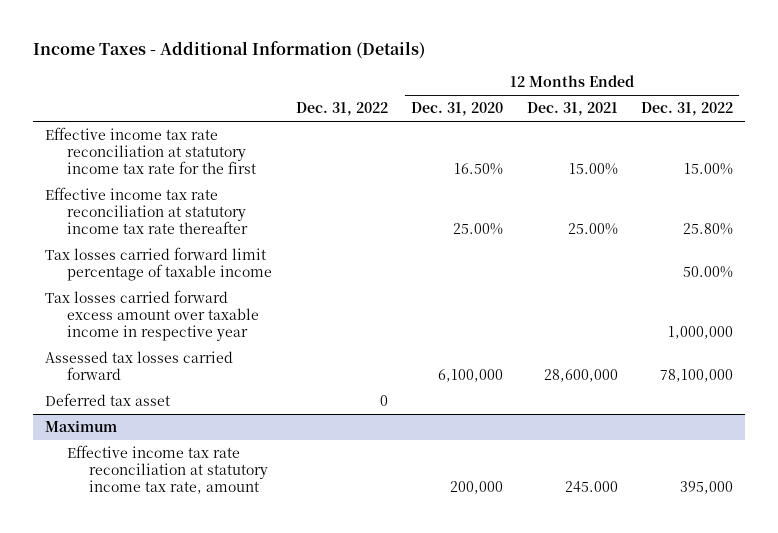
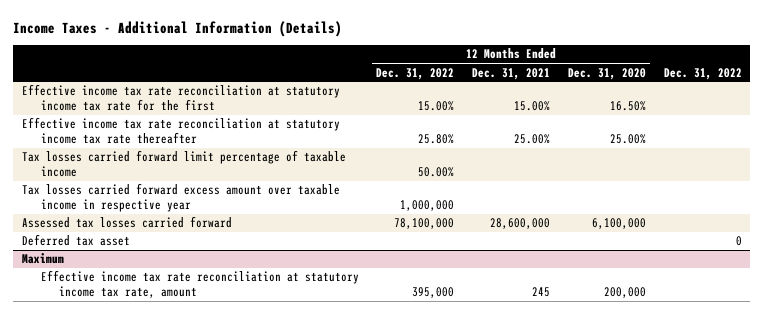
[564,481,618,493] 245.000 -> [532,287,551,298] 245

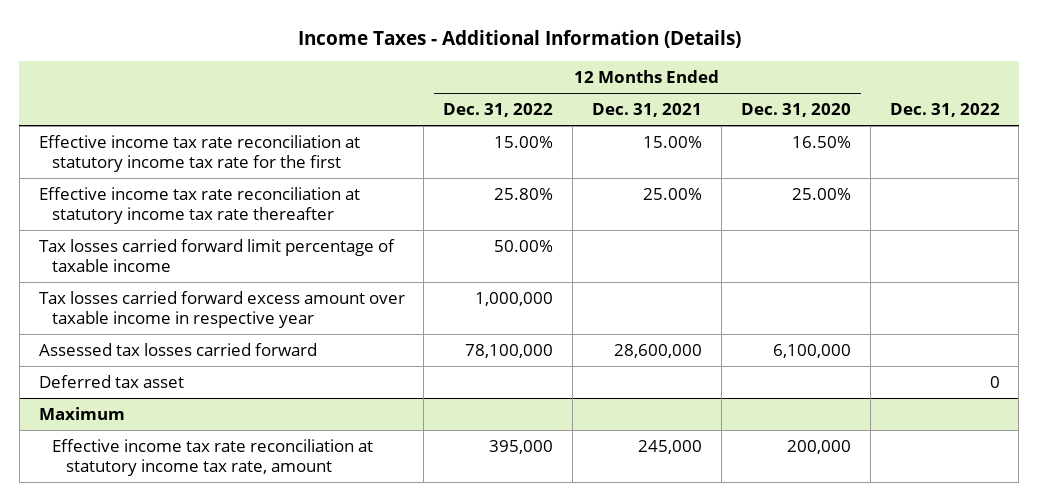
[532,287,551,298] 245 -> [638,439,703,454] 245,000

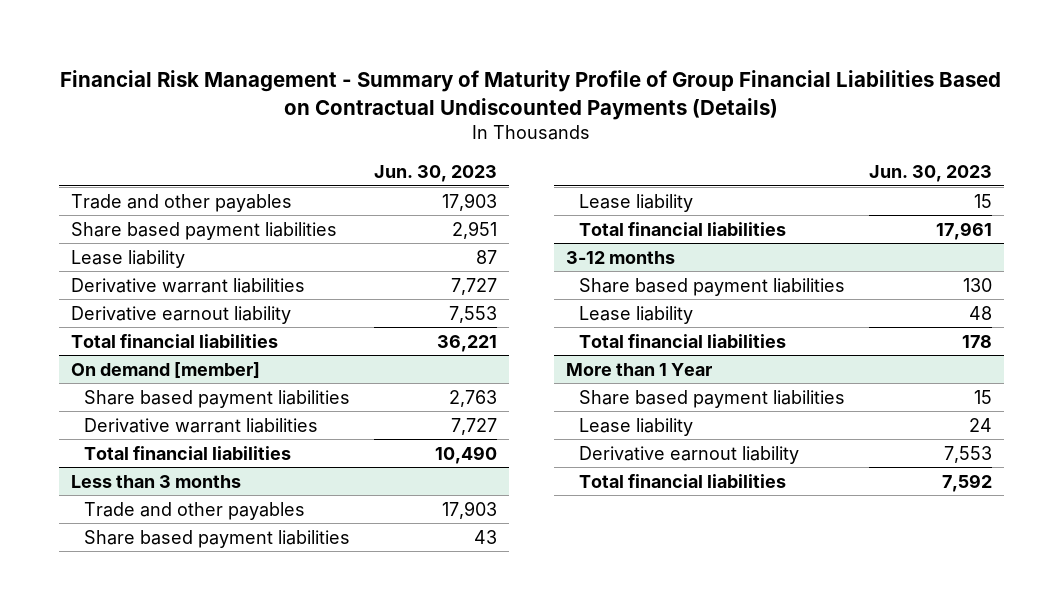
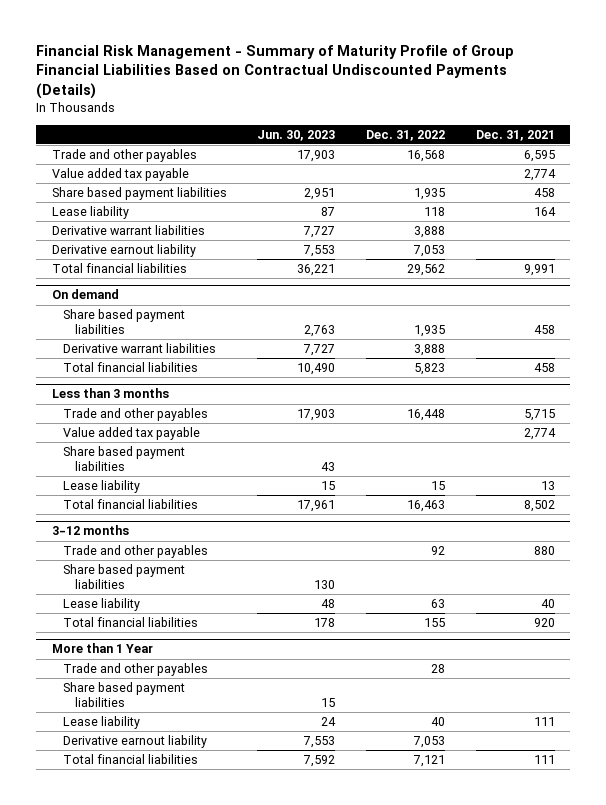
none -> [365,129,445,141] Dec. 31, 2022
none -> [475,129,555,141] Dec. 31, 2021
none -> [51,168,189,182] Value added tax payable
[70,361,260,379] On demand [member] -> [51,289,119,300] On demand
none -> [63,427,201,441] Value added tax payable
none -> [63,545,209,559] Trade and other payables
none -> [63,663,209,677] Trade and other payables

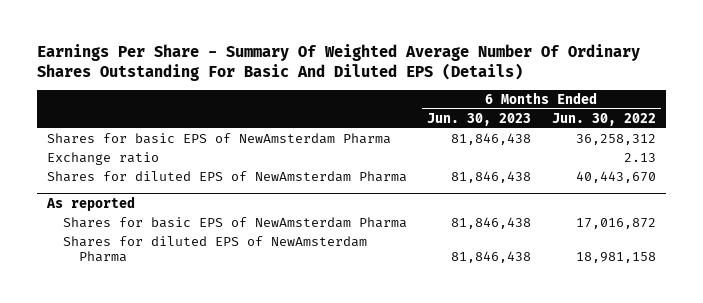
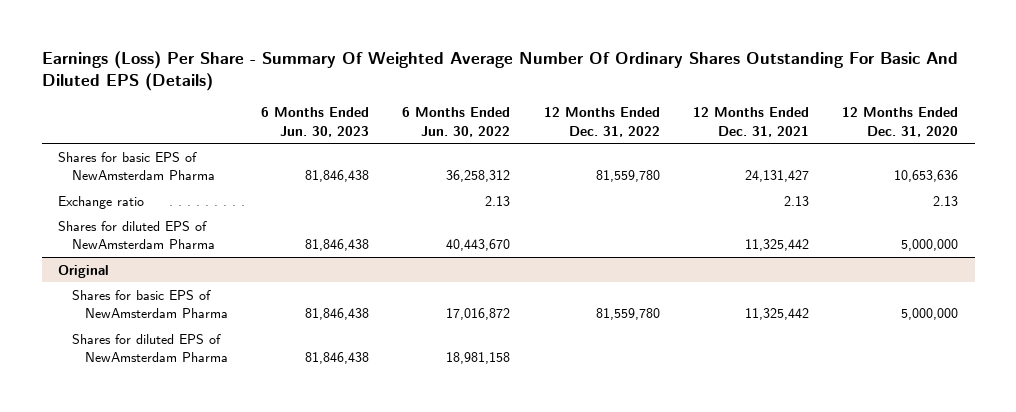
[36,43,640,81] Earnings Per Share - Summary Of Weighted Average Number Of Ordinary Shares Outstanding For Basic And Diluted EPS (Details) -> [41,50,958,91] Earnings (Loss) Per Share - Summary Of Weighted Average Number Of Ordinary Shares Outstanding For Basic And Diluted EPS (Details)
none -> [543,107,660,137] 12 Months Ended Dec. 31, 2022
none -> [692,107,809,137] 12 Months Ended Dec. 31, 2021
none -> [842,107,959,137] 12 Months Ended Dec. 31, 2020
[46,195,136,211] As reported -> [58,264,110,278] Original

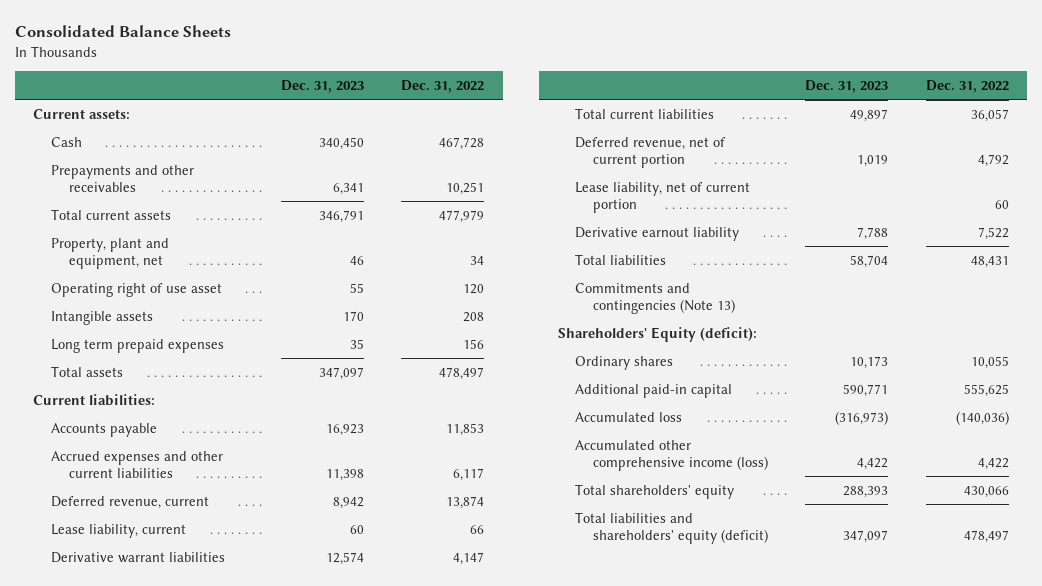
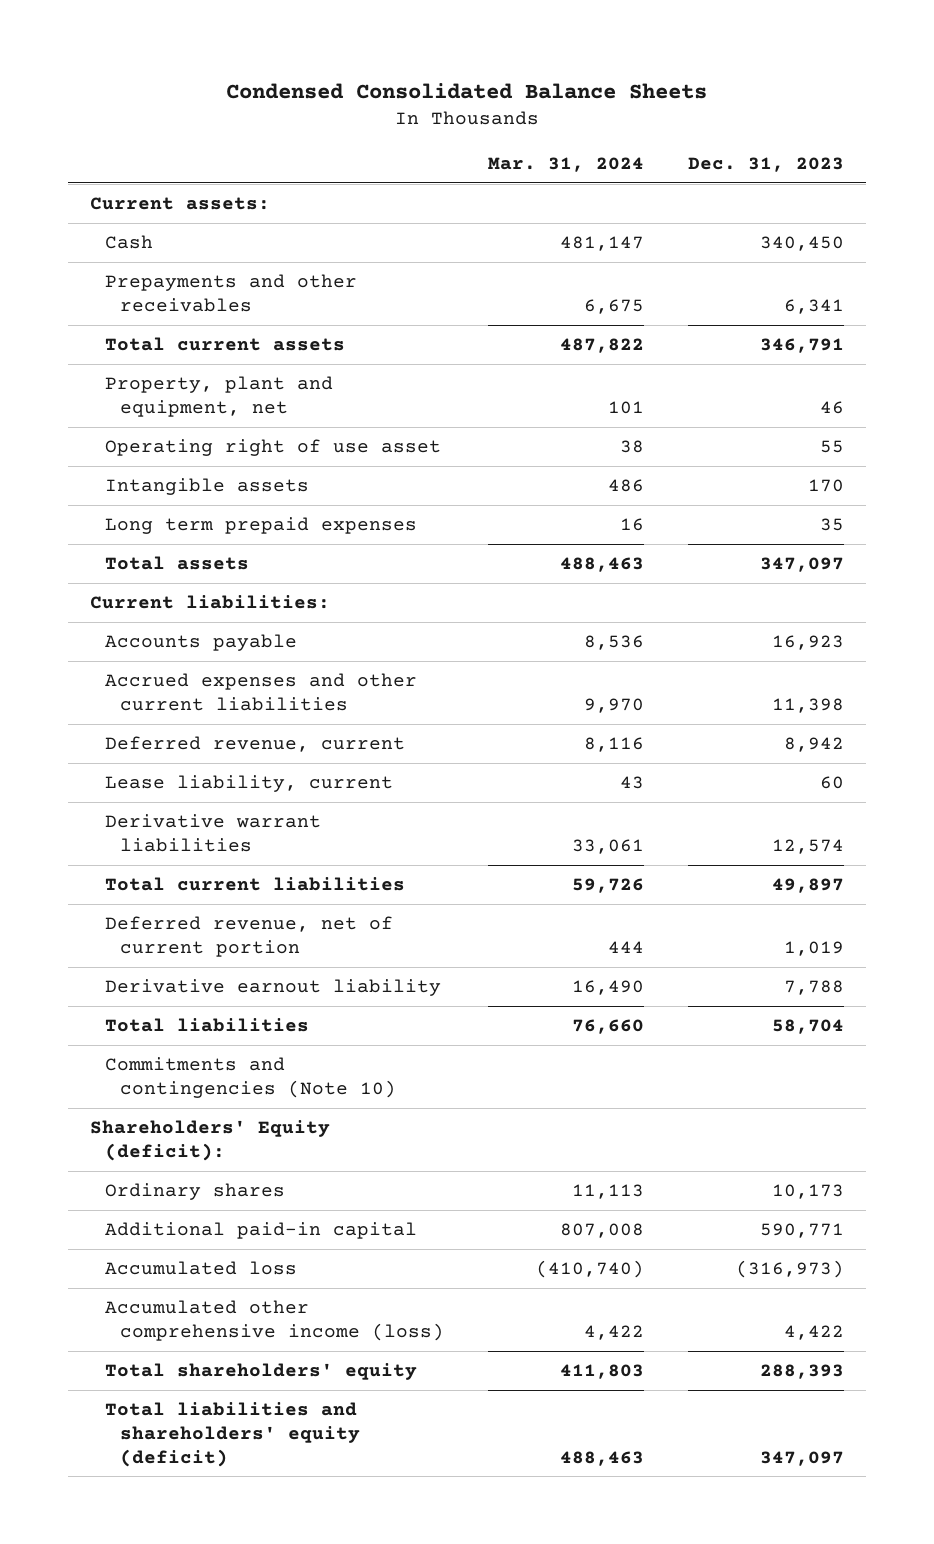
[14,25,231,38] Consolidated Balance Sheets -> [225,82,707,99] Condensed Consolidated Balance Sheets
[401,79,485,93] Dec. 31, 2022 -> none
none -> [488,156,645,172] Mar. 31, 2024
[575,181,751,214] Lease liability, net of current portion -> none
[575,282,735,315] Commitments and contingencies (Note 13) -> [104,1057,396,1098] Commitments and contingencies (Note 10)

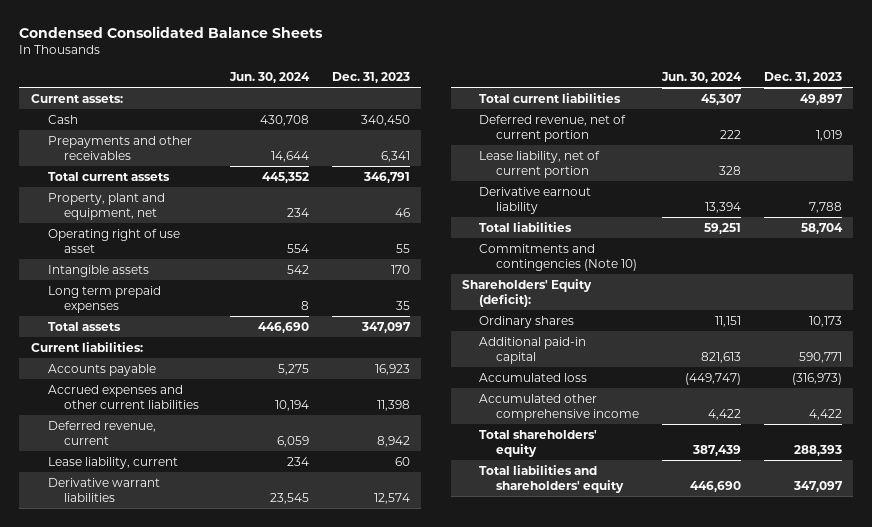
[488,156,645,172] Mar. 31, 2024 -> none
none -> [229,71,311,83] Jun. 30, 2024
none -> [479,150,601,178] Lease liability, net of current portion
[104,1300,444,1341] Accumulated other comprehensive income (loss) -> [479,393,640,421] Accumulated other comprehensive income
[104,1402,360,1467] Total liabilities and shareholders' equity (deficit) -> [479,464,625,493] Total liabilities and shareholders' equity

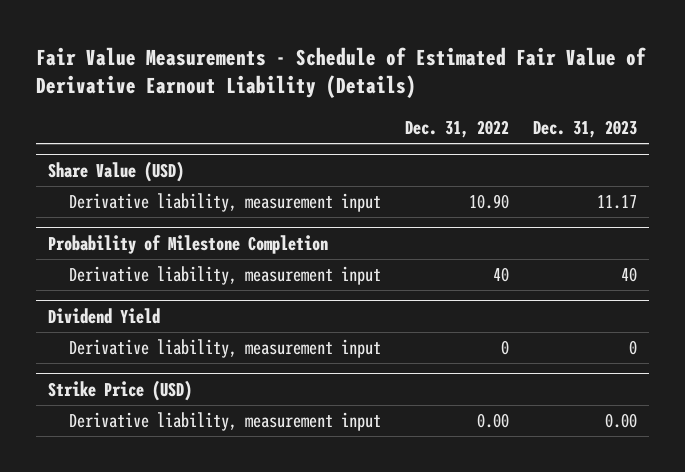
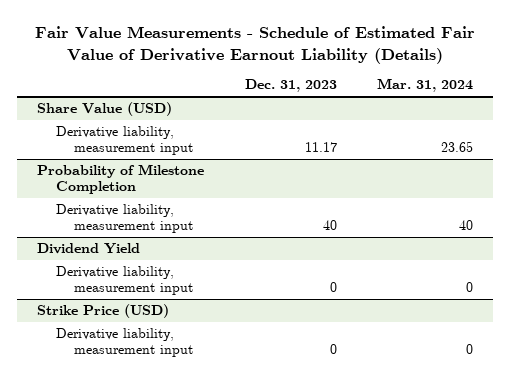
[404,120,509,139] Dec. 31, 2022 -> none
none -> [376,78,473,93] Mar. 31, 2024
[604,413,637,429] 0.00 -> [329,344,337,355] 0

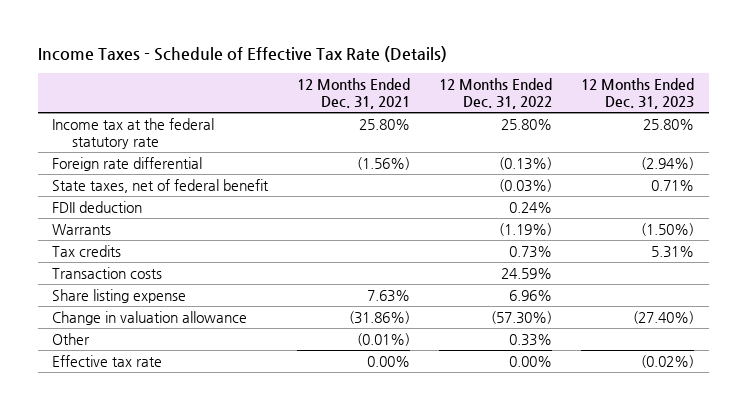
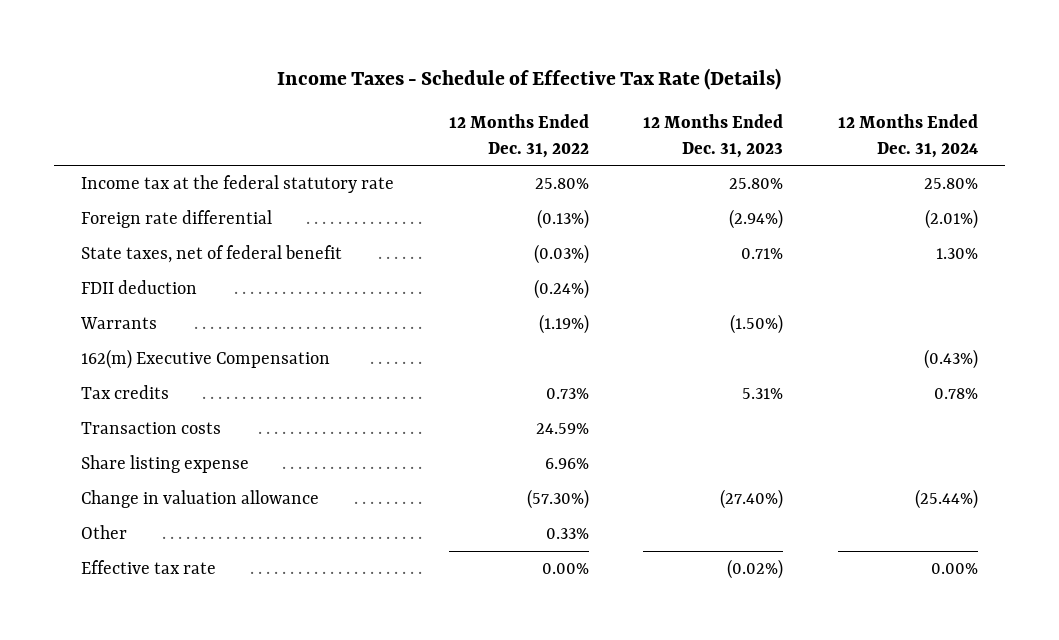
[297,78,411,109] 12 Months Ended Dec. 31, 2021 -> none
none -> [837,114,978,158] 12 Months Ended Dec. 31, 2024
[509,202,553,214] 0.24% -> [533,279,589,300] (0.24%)
none -> [81,349,331,370] 162(m) Executive Compensation

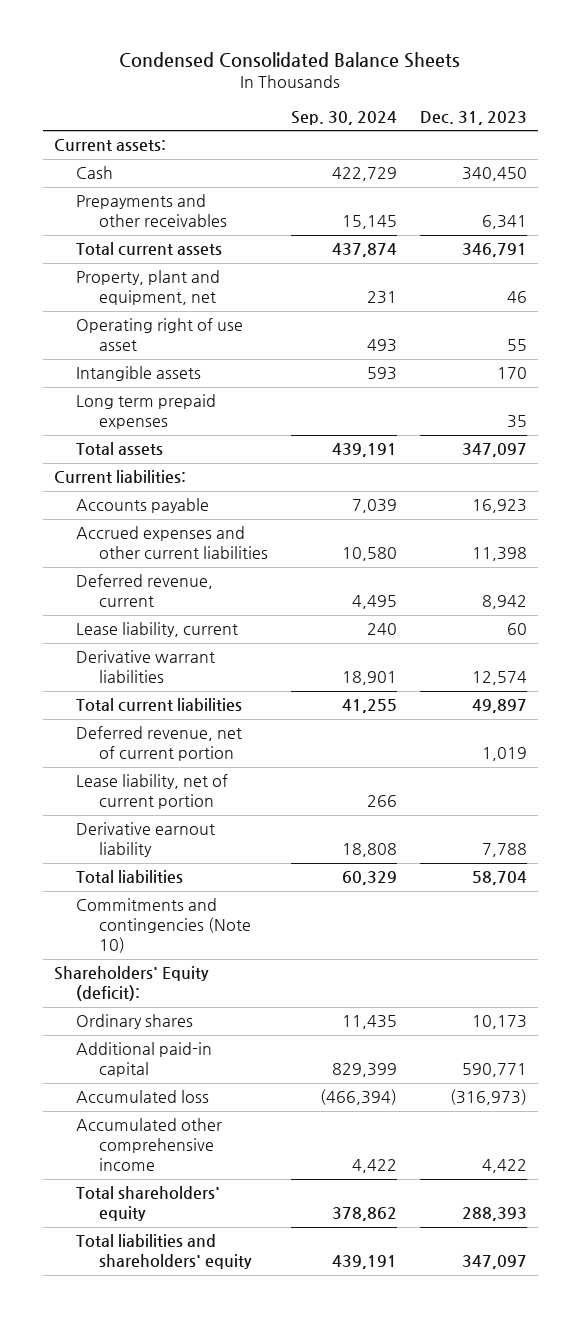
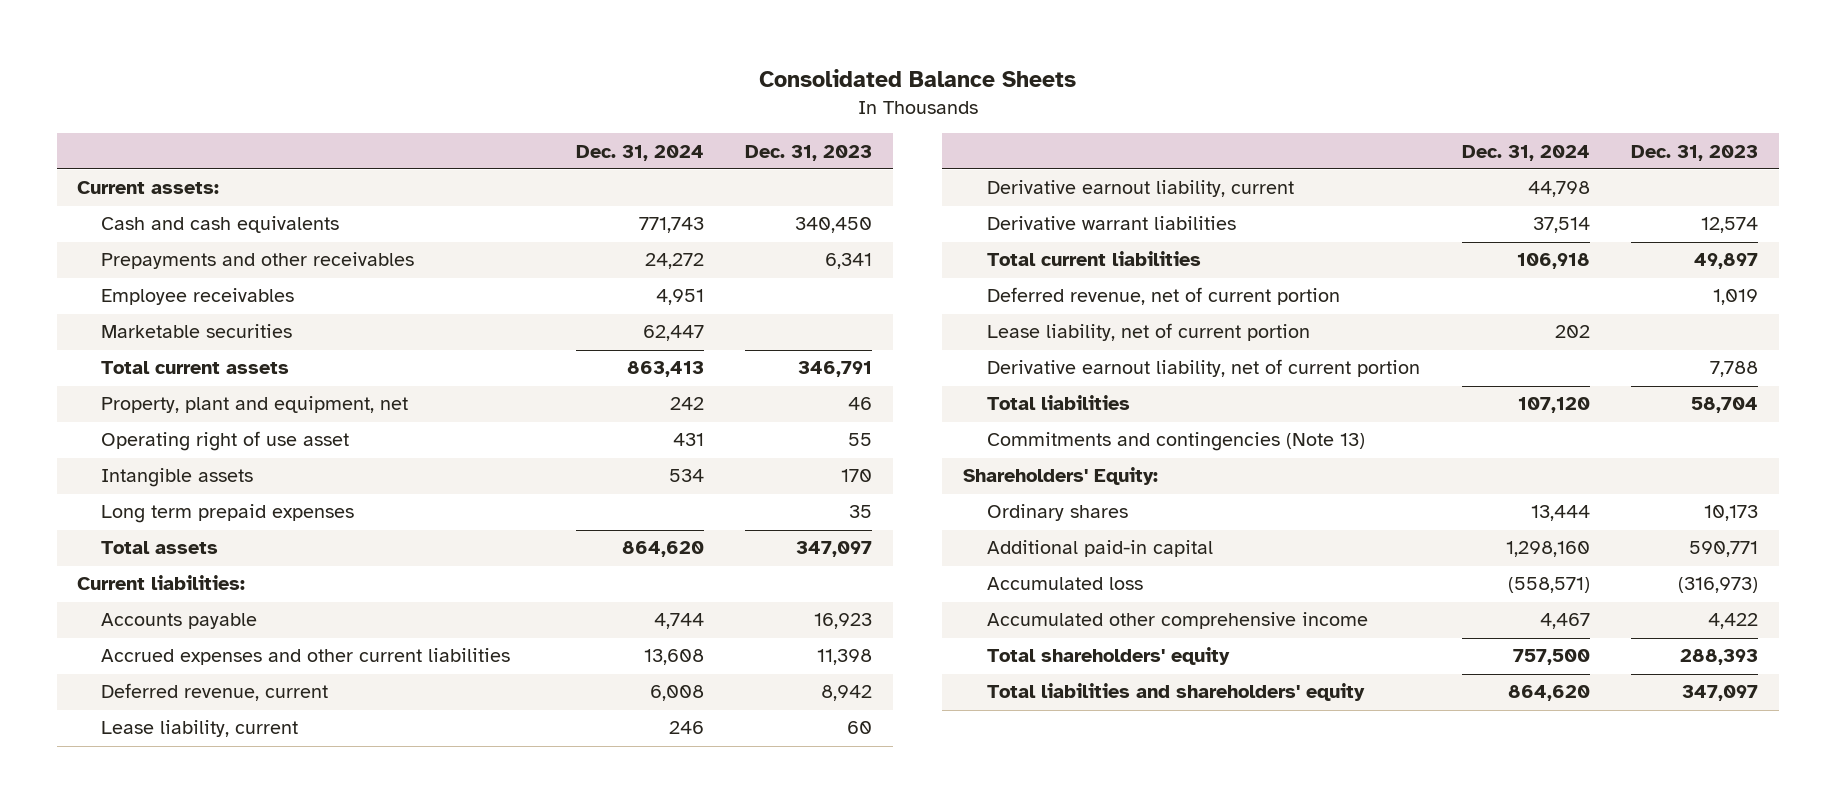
[119,52,461,69] Condensed Consolidated Balance Sheets -> [758,69,1076,88] Consolidated Balance Sheets
[290,110,397,125] Sep. 30, 2024 -> none
none -> [575,144,704,161] Dec. 31, 2024
[76,166,114,180] Cash -> [101,216,340,234] Cash and cash equivalents
none -> [101,288,295,306] Employee receivables
none -> [101,324,293,339] Marketable securities
none -> [986,180,1294,198] Derivative earnout liability, current
[76,822,216,858] Derivative earnout liability -> [986,359,1420,378] Derivative earnout liability, net of current portion
[76,898,251,953] Commitments and contingencies (Note 10) -> [986,432,1365,452] Commitments and contingencies (Note 13)
[54,966,210,1002] Shareholders' Equity (deficit): -> [962,467,1158,486] Shareholders' Equity:

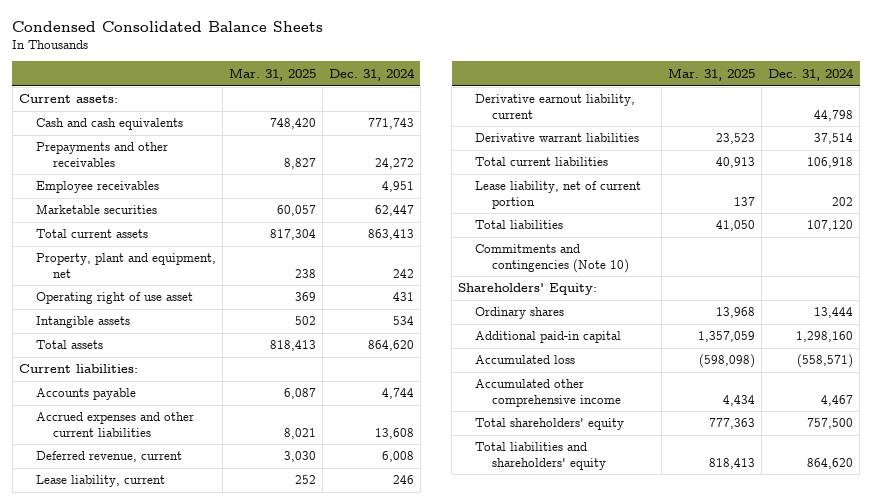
[758,69,1076,88] Consolidated Balance Sheets -> [12,20,324,32] Condensed Consolidated Balance Sheets
[745,144,873,161] Dec. 31, 2023 -> none
none -> [228,67,316,81] Mar. 31, 2025
[101,504,355,524] Long term prepaid expenses -> none
[986,287,1340,306] Deferred revenue, net of current portion -> none
[986,359,1420,378] Derivative earnout liability, net of current portion -> none
[986,432,1365,452] Commitments and contingencies (Note 13) -> [475,244,630,273] Commitments and contingencies (Note 10)

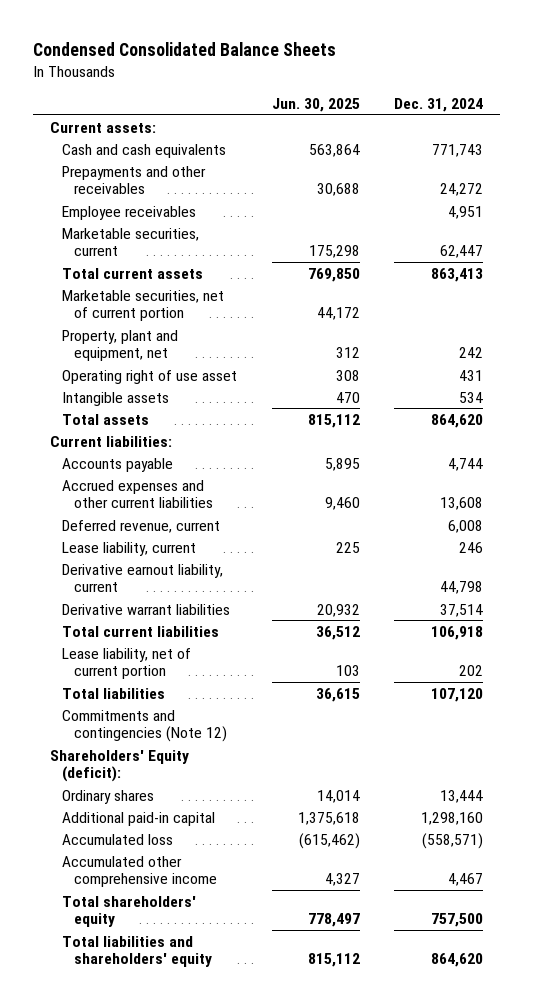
[228,67,316,81] Mar. 31, 2025 -> none
none -> [271,98,360,113] Jun. 30, 2025
[35,204,157,215] Marketable securities -> [61,227,199,257] Marketable securities, current
none -> [61,289,224,322] Marketable securities, net of current portion
[475,244,630,273] Commitments and contingencies (Note 10) -> [61,709,228,743] Commitments and contingencies (Note 12)
[458,283,598,296] Shareholders' Equity: -> [49,749,189,783] Shareholders' Equity (deficit):

